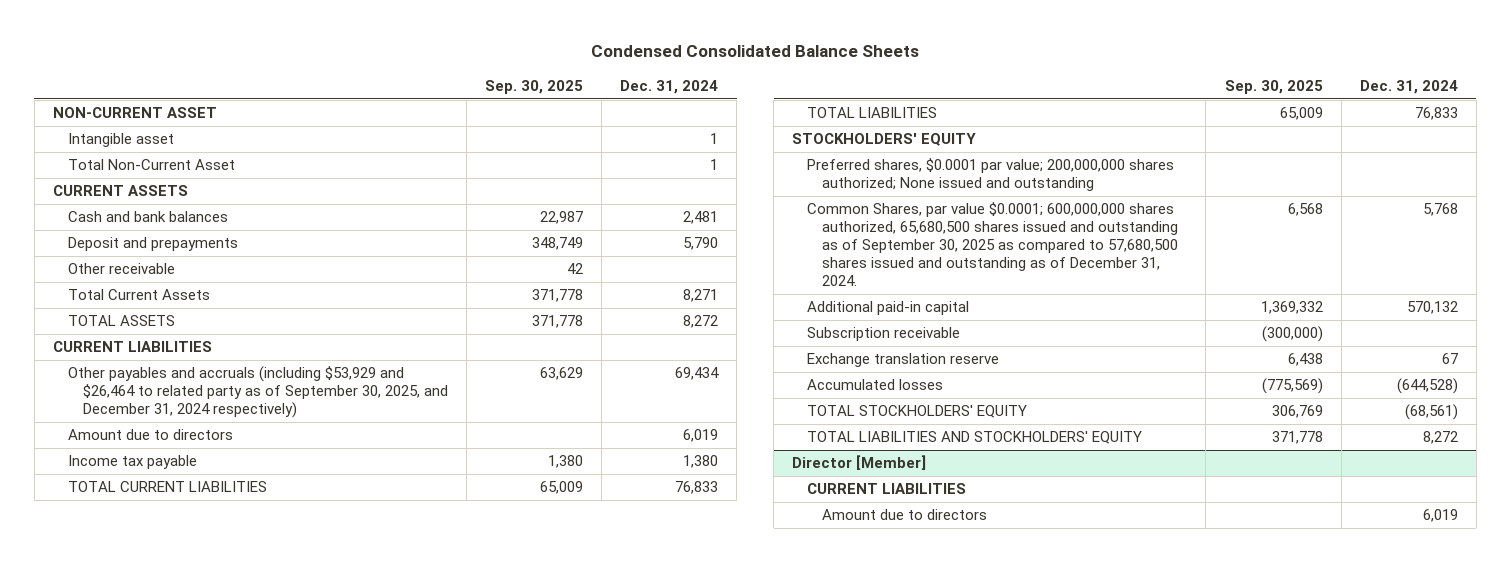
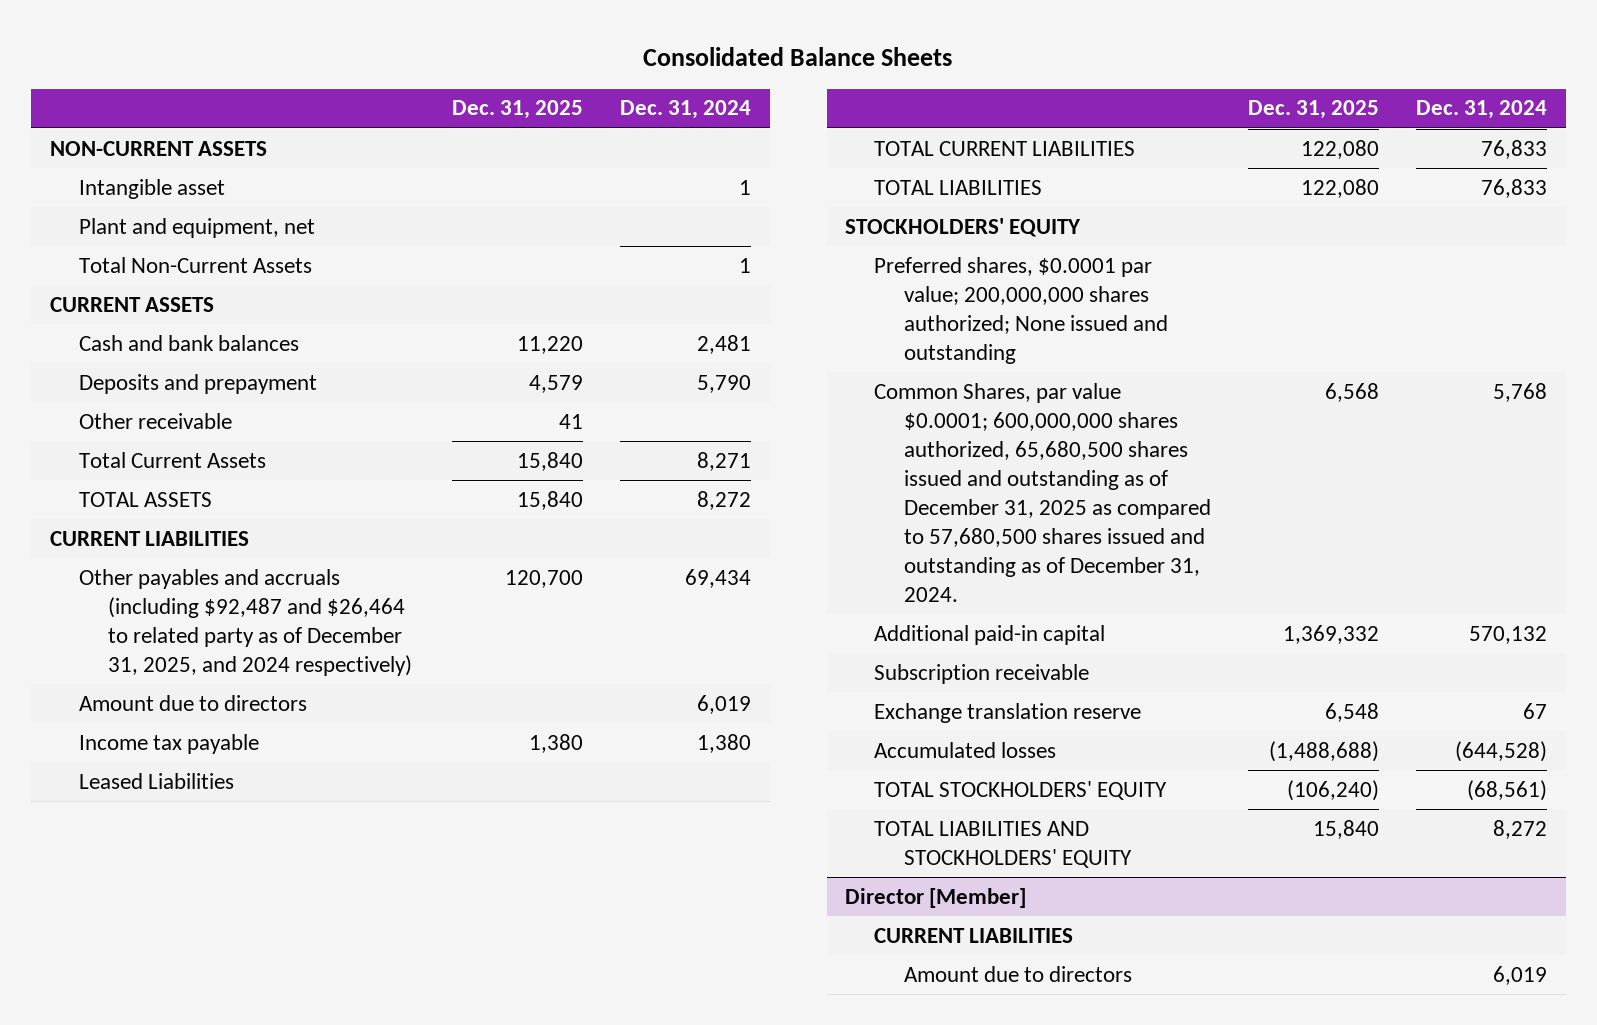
[591,45,920,58] Condensed Consolidated Balance Sheets -> [643,46,953,66] Consolidated Balance Sheets
[484,79,583,94] Sep. 30, 2025 -> none
none -> [452,100,584,120] Dec. 31, 2025
[52,107,217,119] NON-CURRENT ASSET -> [49,140,267,156] NON-CURRENT ASSETS
none -> [78,217,315,238] Plant and equipment, net
[67,159,235,171] Total Non-Current Asset -> [78,256,312,273] Total Non-Current Assets
[67,237,238,252] Deposit and prepayments -> [78,373,317,394] Deposits and prepayment
[67,366,448,419] Other payables and accruals (including $53,929 and $26,464 to related party as of September 30, 2025, and December 31, 2024 respectively) -> [78,568,413,677] Other payables and accruals (including $92,487 and $26,464 to related party as of December 31, 2025, and 2024 respectively)
none -> [78,772,234,789] Leased Liabilities
[807,202,1179,286] Common Shares, par value $0.0001; 600,000,000 shares authorized, 65,680,500 shares issued and outstanding as of September 30, 2025 as compared to 57,680,500 shares issued and outstanding as of December 31, 2024. -> [874,382,1211,603] Common Shares, par value $0.0001; 600,000,000 shares authorized, 65,680,500 shares issued and outstanding as of December 31, 2025 as compared to 57,680,500 shares issued and outstanding as of December 31, 2024.

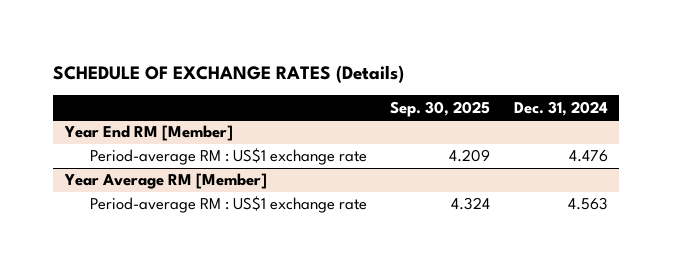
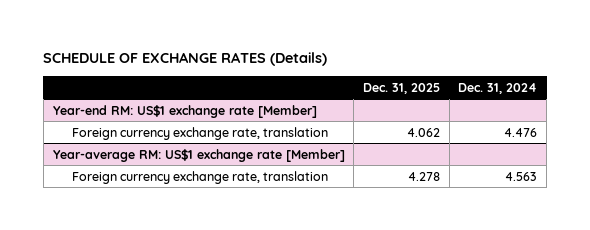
[390,100,491,117] Sep. 30, 2025 -> none
none -> [363,82,441,94] Dec. 31, 2025
[64,125,234,142] Year End RM [Member] -> [52,104,317,118] Year-end RM: US$1 exchange rate [Member]
[89,148,367,166] Period-average RM : US$1 exchange rate -> [72,126,329,140] Foreign currency exchange rate, translation
[64,173,268,190] Year Average RM [Member] -> [52,148,345,162] Year-average RM: US$1 exchange rate [Member]
[89,196,367,214] Period-average RM : US$1 exchange rate -> [72,170,329,184] Foreign currency exchange rate, translation

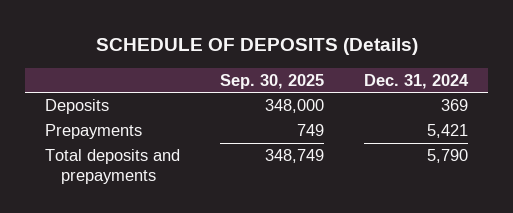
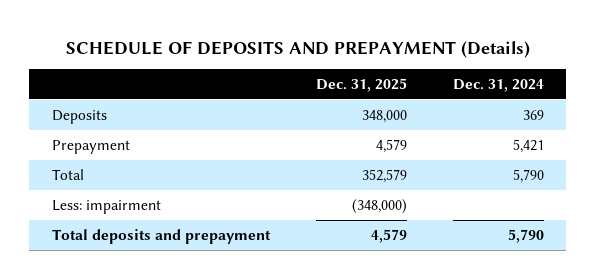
[95,37,418,55] SCHEDULE OF DEPOSITS (Details) -> [65,40,530,58] SCHEDULE OF DEPOSITS AND PREPAYMENT (Details)
[220,73,325,89] Sep. 30, 2025 -> none
none -> [315,78,407,93] Dec. 31, 2025
[44,124,142,140] Prepayments -> [52,139,131,154] Prepayment
none -> [52,168,85,180] Total
none -> [52,199,162,214] Less: impairment
[44,149,180,185] Total deposits and prepayments -> [52,228,272,244] Total deposits and prepayment

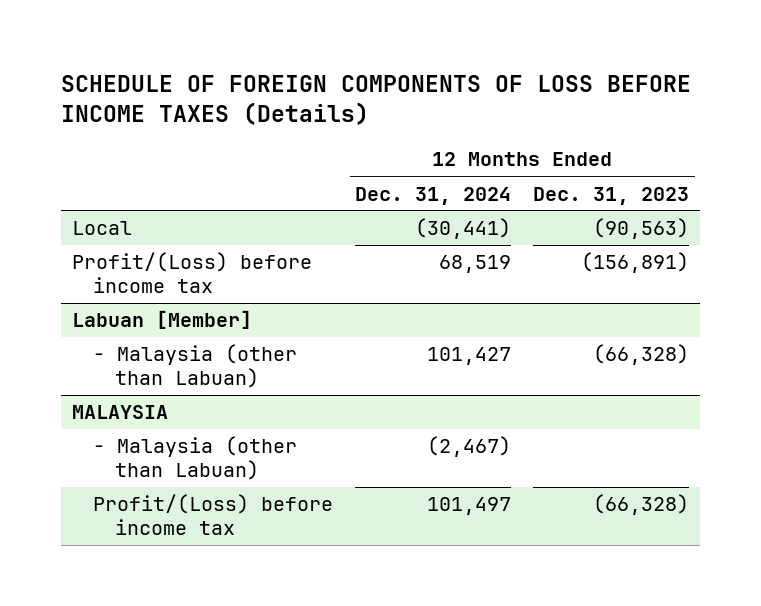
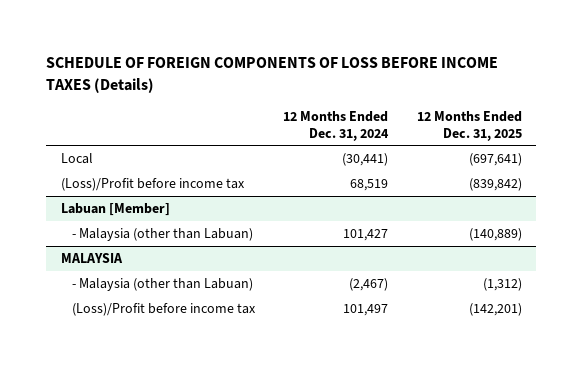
[533,186,690,205] Dec. 31, 2023 -> none
none -> [416,111,522,141] 12 Months Ended Dec. 31, 2025
[72,252,313,294] Profit/(Loss) before income tax -> [60,177,245,191] (Loss)/Profit before income tax
[93,494,334,536] Profit/(Loss) before income tax -> [71,302,256,316] (Loss)/Profit before income tax

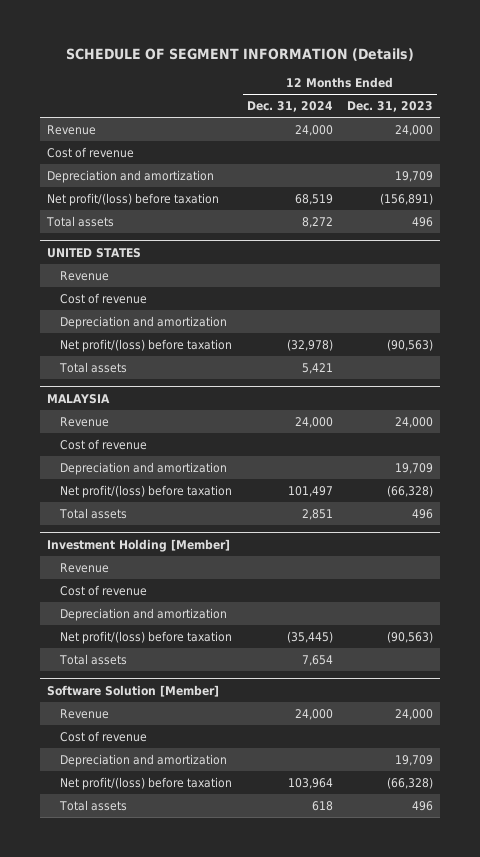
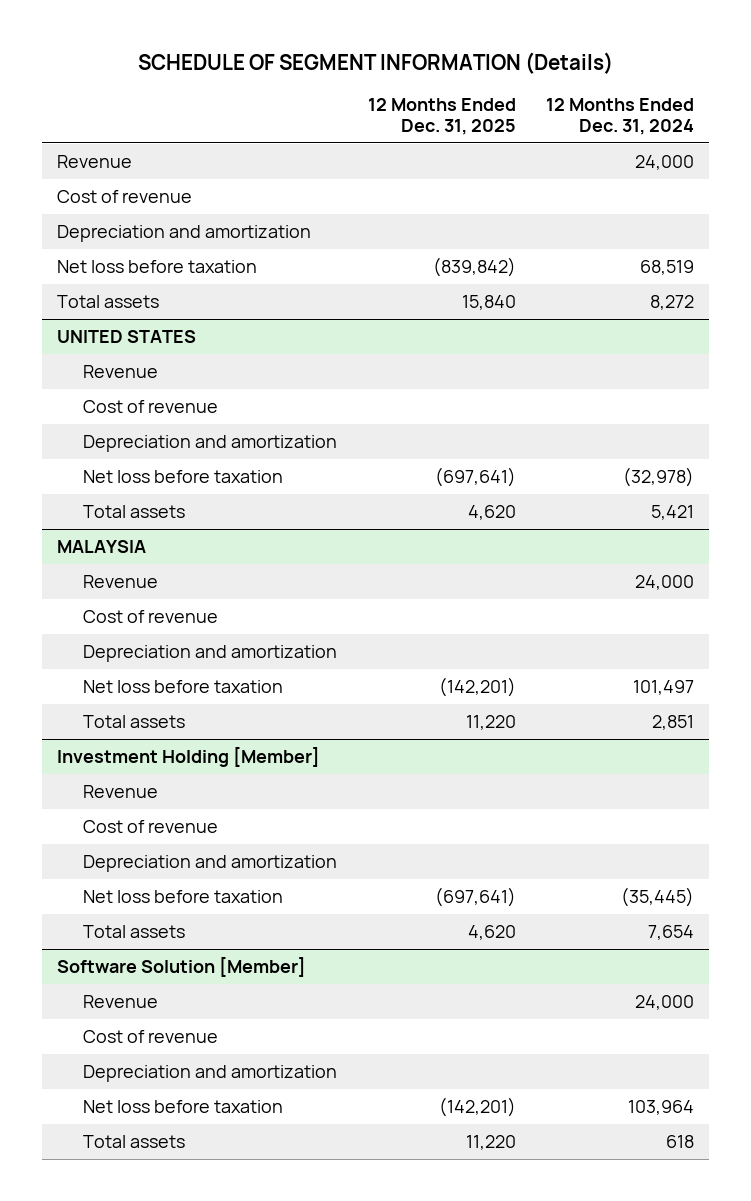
[347,101,434,113] Dec. 31, 2023 -> none
none -> [367,98,516,136] 12 Months Ended Dec. 31, 2025
[47,193,220,207] Net profit/(loss) before taxation -> [57,259,258,273] Net loss before taxation
[60,339,233,353] Net profit/(loss) before taxation -> [83,469,284,483] Net loss before taxation
[60,485,233,499] Net profit/(loss) before taxation -> [83,679,284,693] Net loss before taxation
[60,631,233,645] Net profit/(loss) before taxation -> [83,889,284,903] Net loss before taxation
[60,777,233,791] Net profit/(loss) before taxation -> [83,1099,284,1113] Net loss before taxation

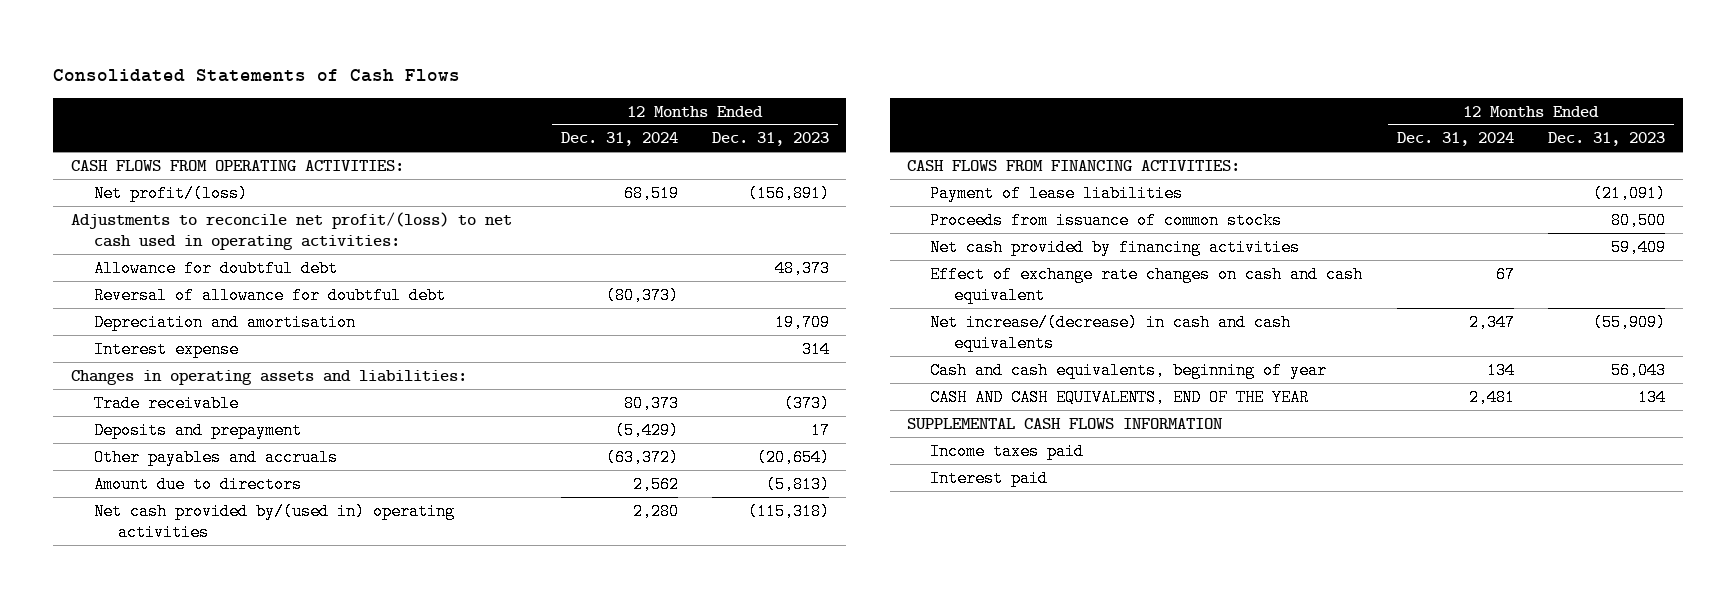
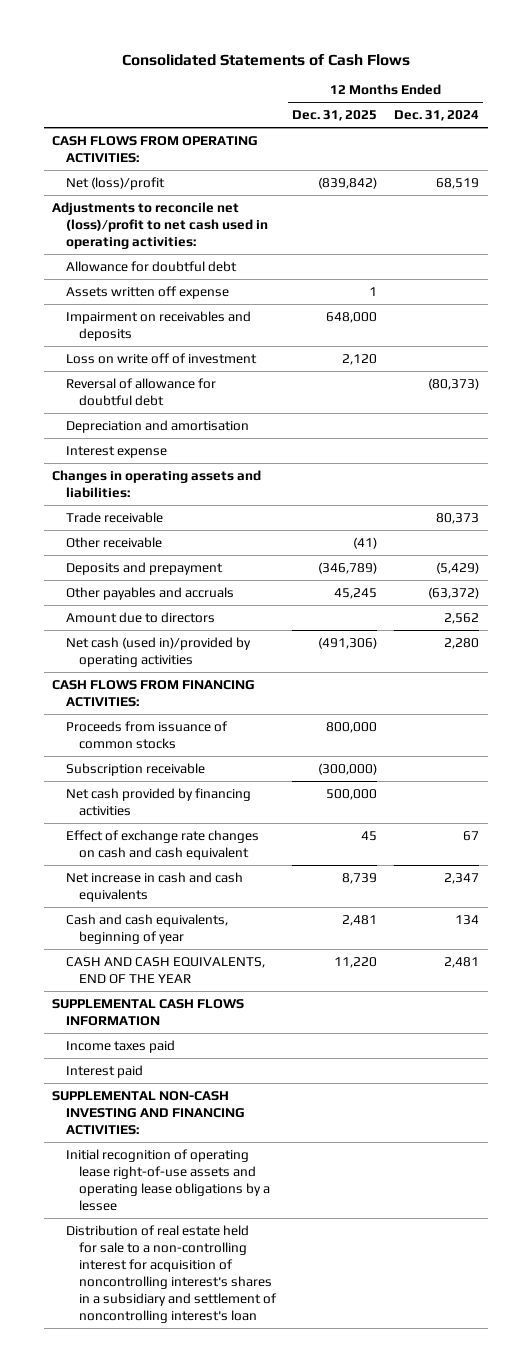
[711,132,829,147] Dec. 31, 2023 -> none
none -> [292,110,378,122] Dec. 31, 2025
[94,184,249,202] Net profit/(loss) -> [65,176,165,190] Net (loss)/profit
[70,211,512,250] Adjustments to reconcile net profit/(loss) to net cash used in operating activities: -> [52,201,268,249] Adjustments to reconcile net (loss)/profit to net cash used in operating activities:
none -> [65,285,229,299] Assets written off expense
none -> [65,310,251,341] Impairment on receivables and deposits
none -> [65,352,257,364] Loss on write off of investment
none -> [65,536,162,548] Other receivable
[94,502,456,541] Net cash provided by/(used in) operating activities -> [65,636,251,667] Net cash (used in)/provided by operating activities
[930,184,1184,202] Payment of lease liabilities -> none
none -> [65,762,205,776] Subscription receivable
[930,313,1292,352] Net increase/(decrease) in cash and cash equivalents -> [65,871,243,902] Net increase in cash and cash equivalents
none -> [52,1090,245,1135] SUPPLEMENTAL NON-CASH INVESTING AND FINANCING ACTIVITIES:
none -> [65,1148,270,1211] Initial recognition of operating lease right-of-use assets and operating lease obligations by a lessee
none -> [65,1224,277,1323] Distribution of real estate held for sale to a non-controlling interest for acquisition of noncontrolling interest's shares in a subsidiary and settlement of noncontrolling interest's loan

